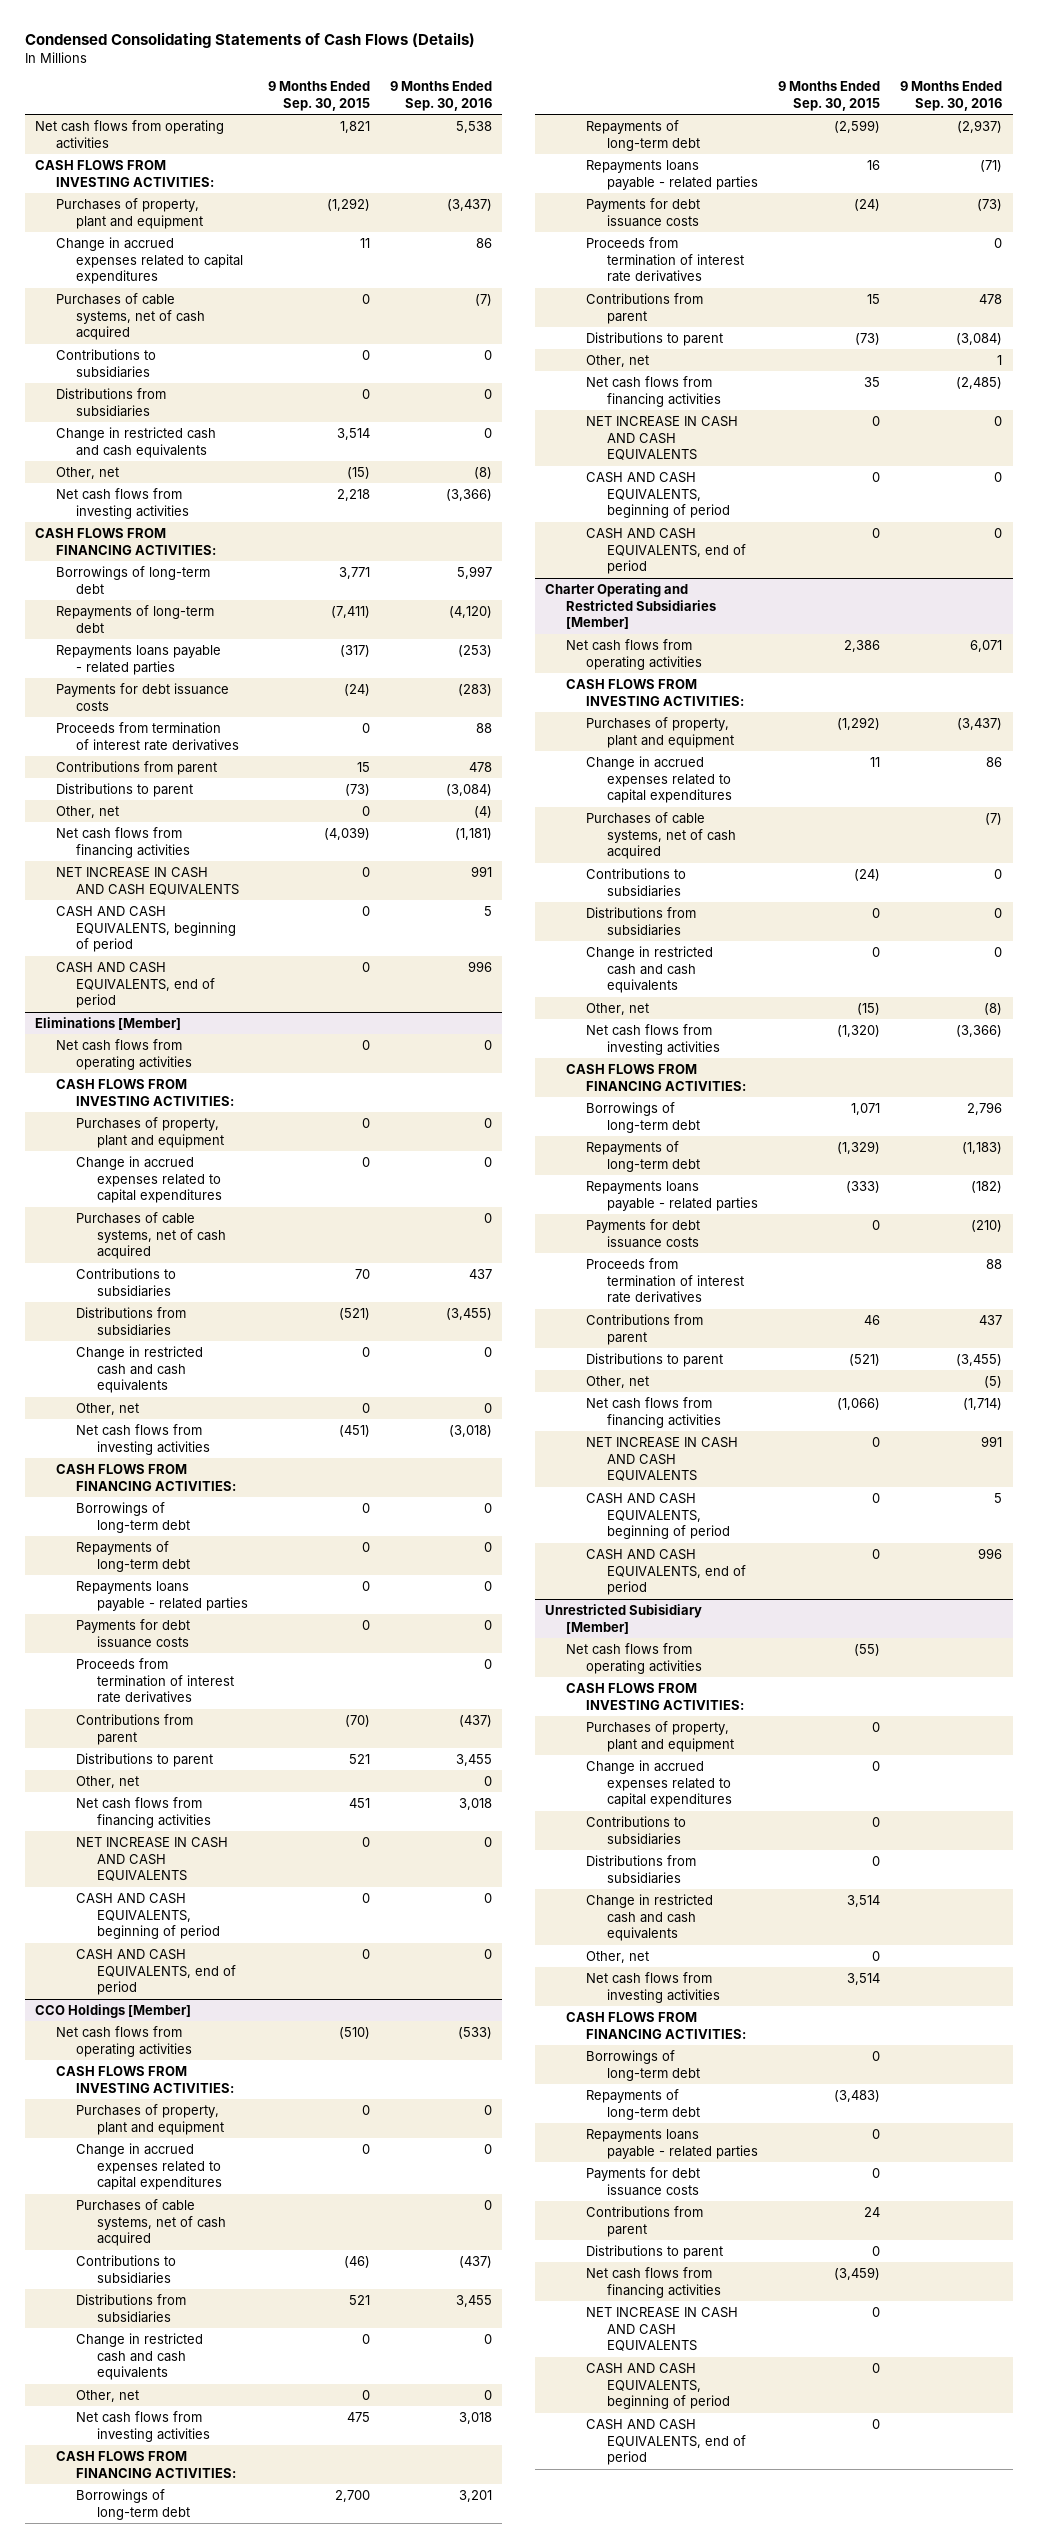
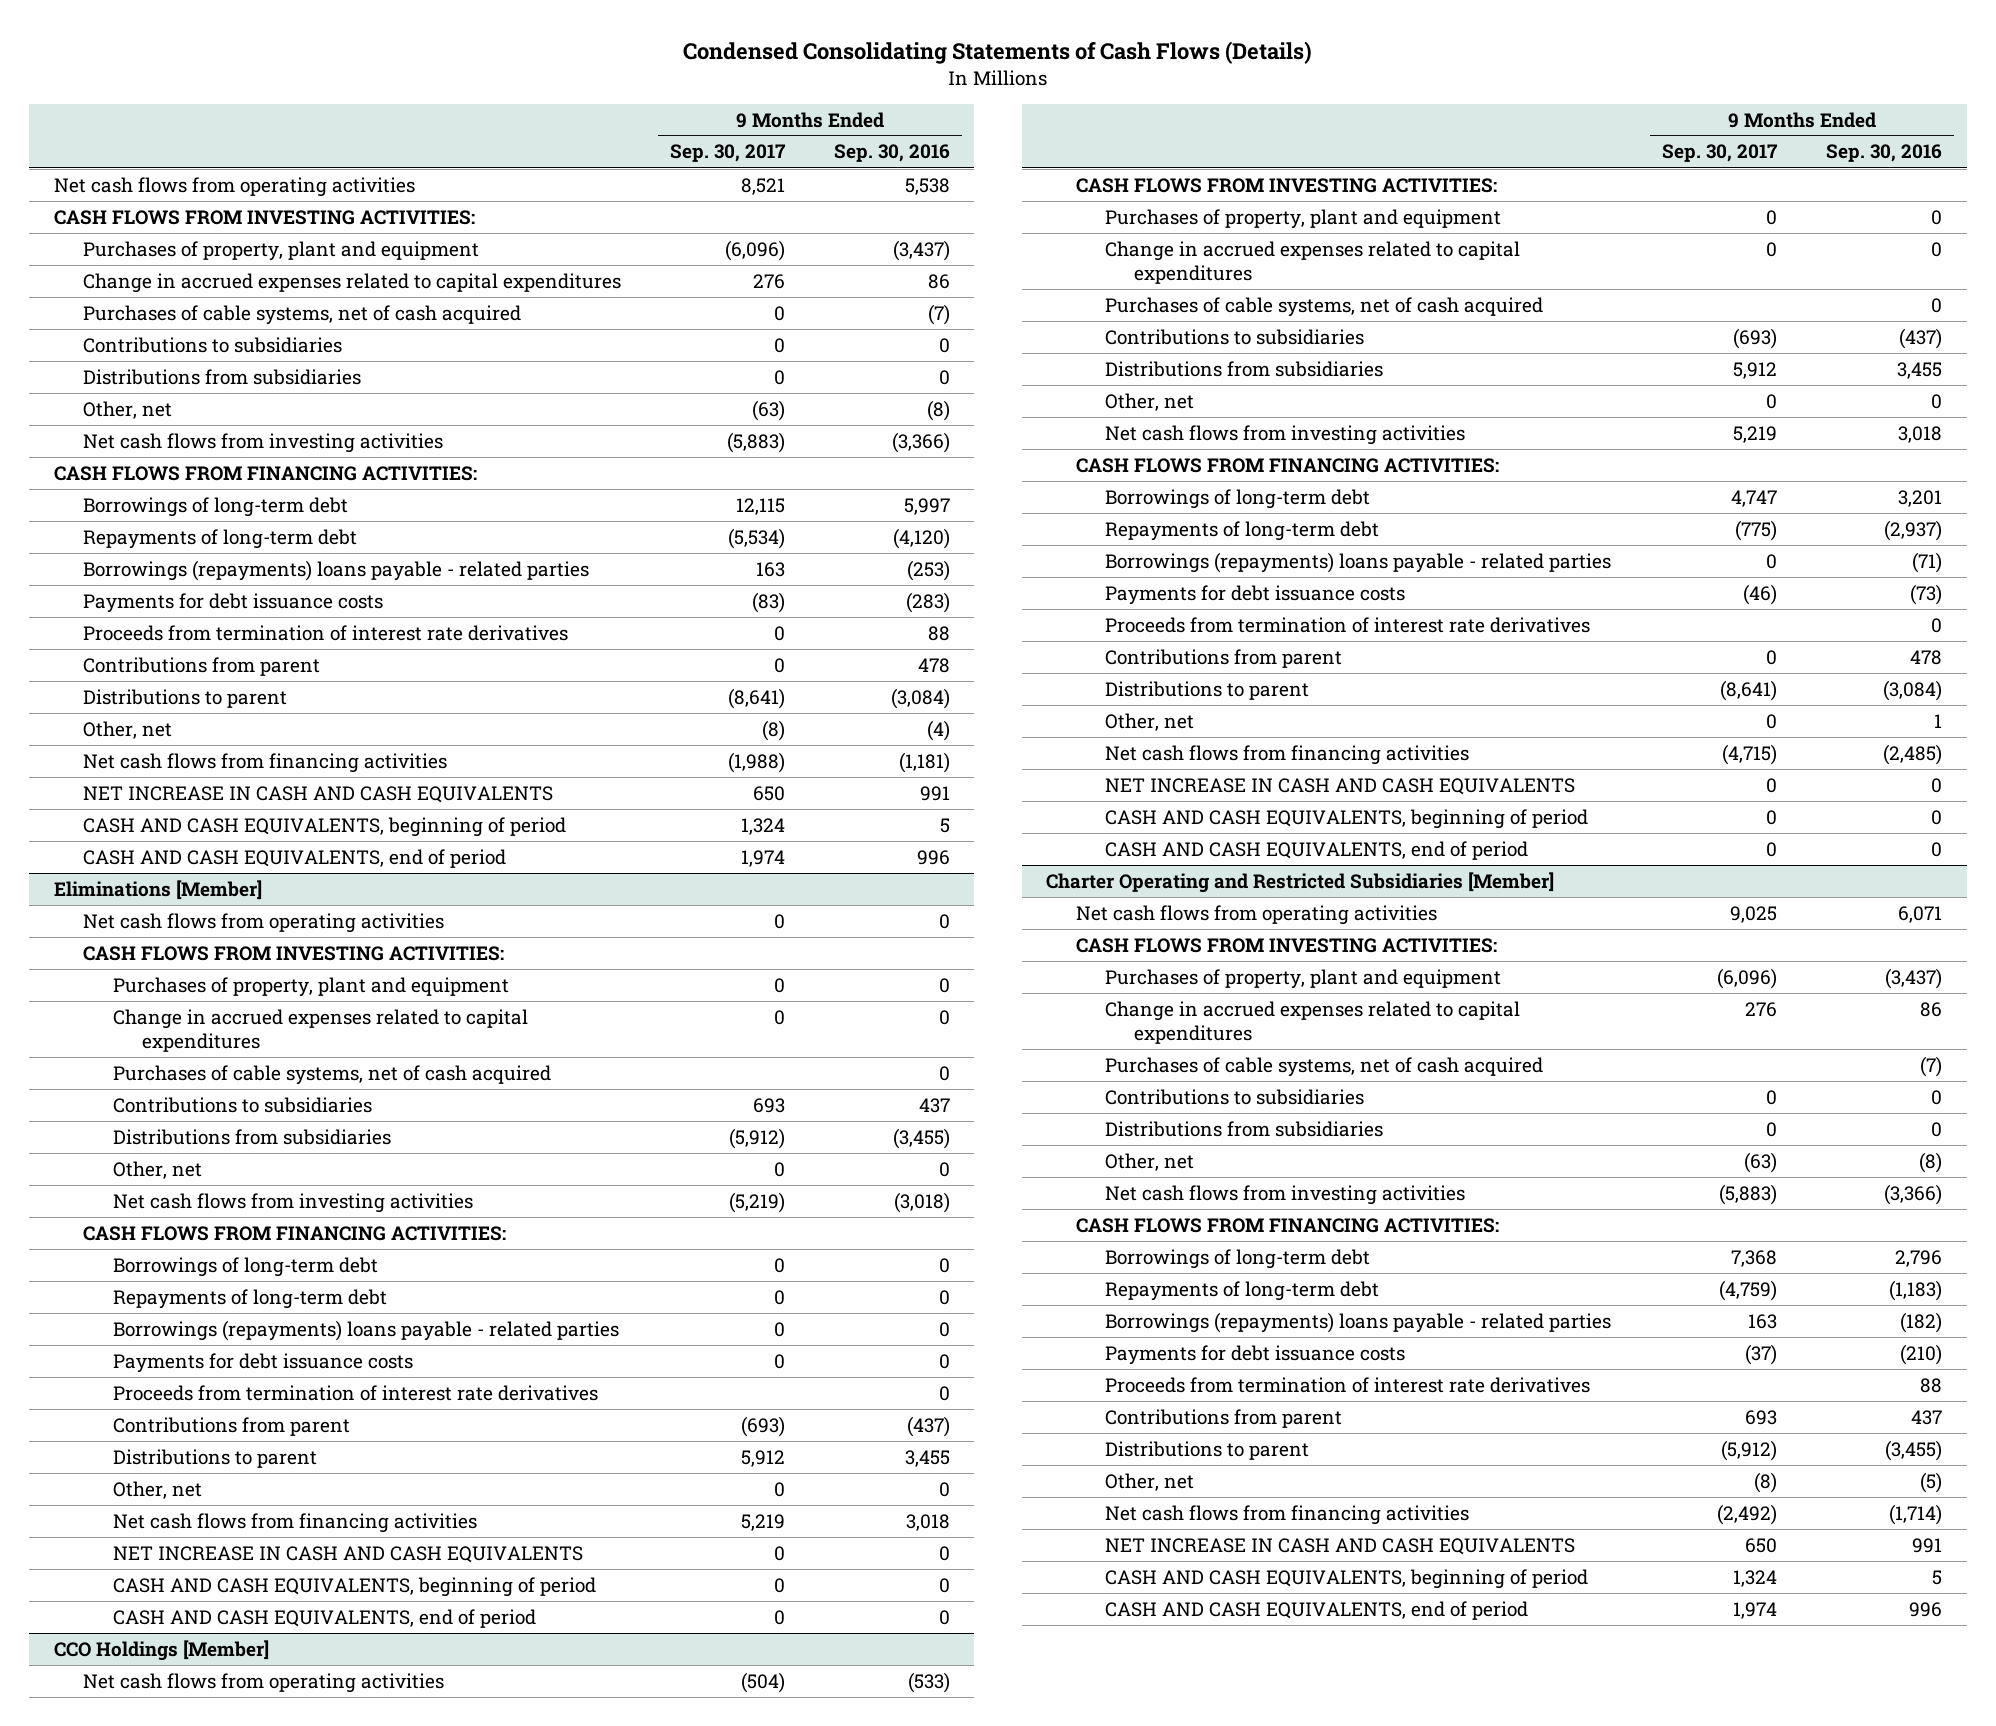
[268,81,371,112] 9 Months Ended Sep. 30, 2015 -> none
none -> [670,144,786,163] Sep. 30, 2017
[55,426,216,458] Change in restricted cash and cash equivalents -> none
[55,644,221,675] Repayments loans payable - related parties -> [83,559,590,581] Borrowings (repayments) loans payable - related parties
[76,1345,204,1394] Change in restricted cash and cash equivalents -> none
[76,1580,249,1611] Repayments loans payable - related parties -> [112,1319,619,1341] Borrowings (repayments) loans payable - related parties
[76,2332,204,2381] Change in restricted cash and cash equivalents -> none
[586,159,759,190] Repayments loans payable - related parties -> [1104,551,1611,573] Borrowings (repayments) loans payable - related parties
[586,945,714,994] Change in restricted cash and cash equivalents -> none
[586,1180,759,1211] Repayments loans payable - related parties -> [1104,1311,1611,1333] Borrowings (repayments) loans payable - related parties
[545,1603,703,1634] Unrestricted Subisidiary [Member] -> none
[565,1642,703,1674] Net cash flows from operating activities -> none
[565,1682,745,1710] CASH FLOWS FROM INVESTING ACTIVITIES: -> none
[586,1720,735,1752] Purchases of property, plant and equipment -> none
[586,1759,733,1808] Change in accrued expenses related to capital expenditures -> none
[586,1815,687,1845] Contributions to subsidiaries -> none
[586,1854,697,1884] Distributions from subsidiaries -> none
[586,1893,714,1942] Change in restricted cash and cash equivalents -> none
[586,1950,650,1963] Other, net -> none
[586,1971,721,2003] Net cash flows from investing activities -> none
[565,2011,747,2039] CASH FLOWS FROM FINANCING ACTIVITIES: -> none
[586,2049,701,2081] Borrowings of long-term debt -> none
[586,2088,701,2120] Repayments of long-term debt -> none
[586,2128,759,2159] Repayments loans payable - related parties -> none
[586,2166,701,2196] Payments for debt issuance costs -> none
[586,2205,704,2237] Contributions from parent -> none
[586,2244,724,2259] Distributions to parent -> none
[586,2266,722,2298] Net cash flows from financing activities -> none
[586,2306,739,2352] NET INCREASE IN CASH AND CASH EQUIVALENTS -> none
[586,2362,731,2410] CASH AND CASH EQUIVALENTS, beginning of period -> none
[586,2418,747,2466] CASH AND CASH EQUIVALENTS, end of period -> none

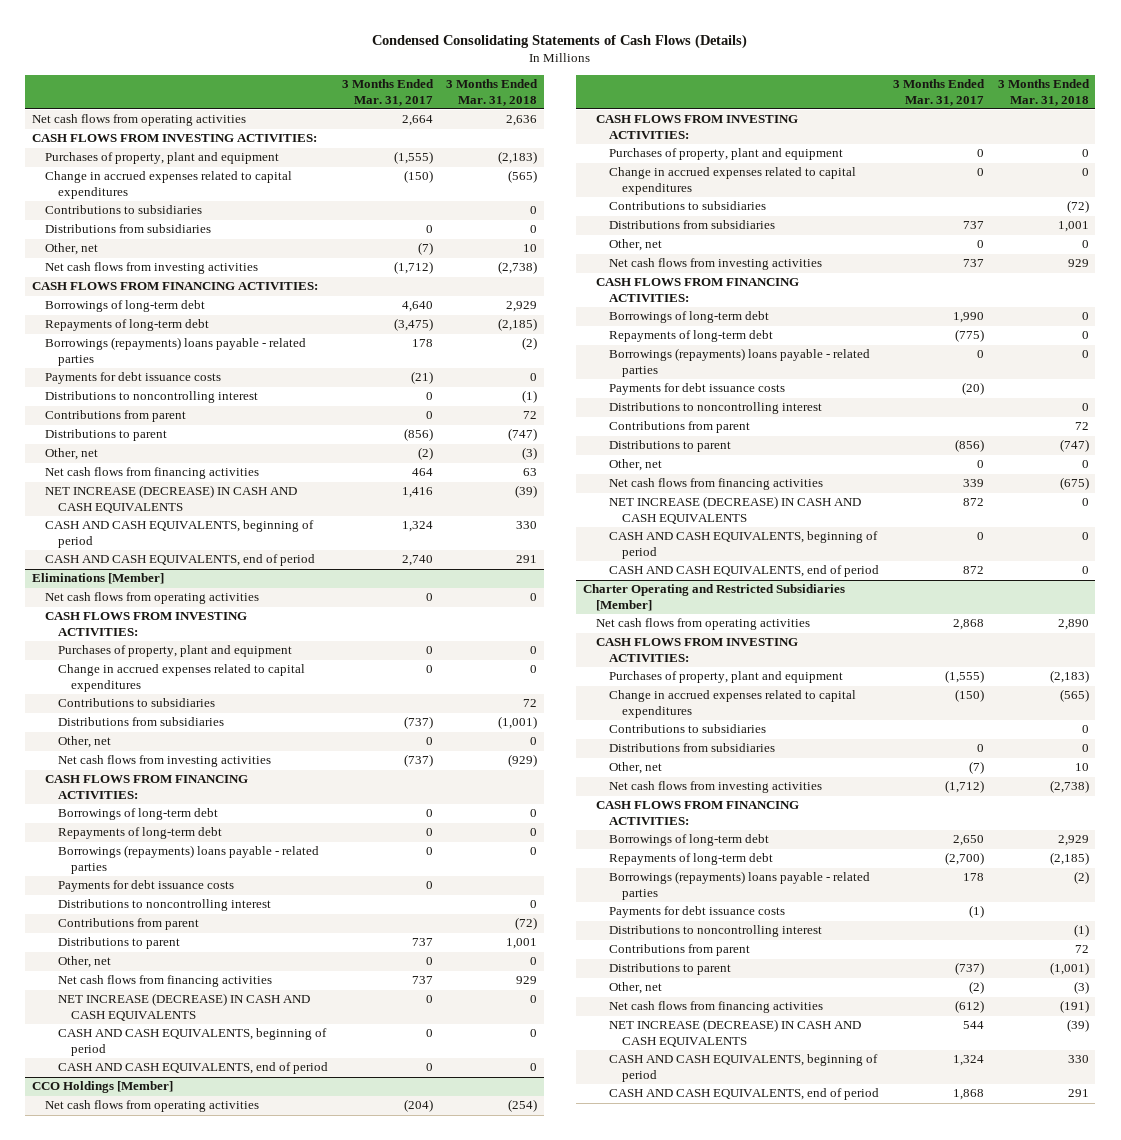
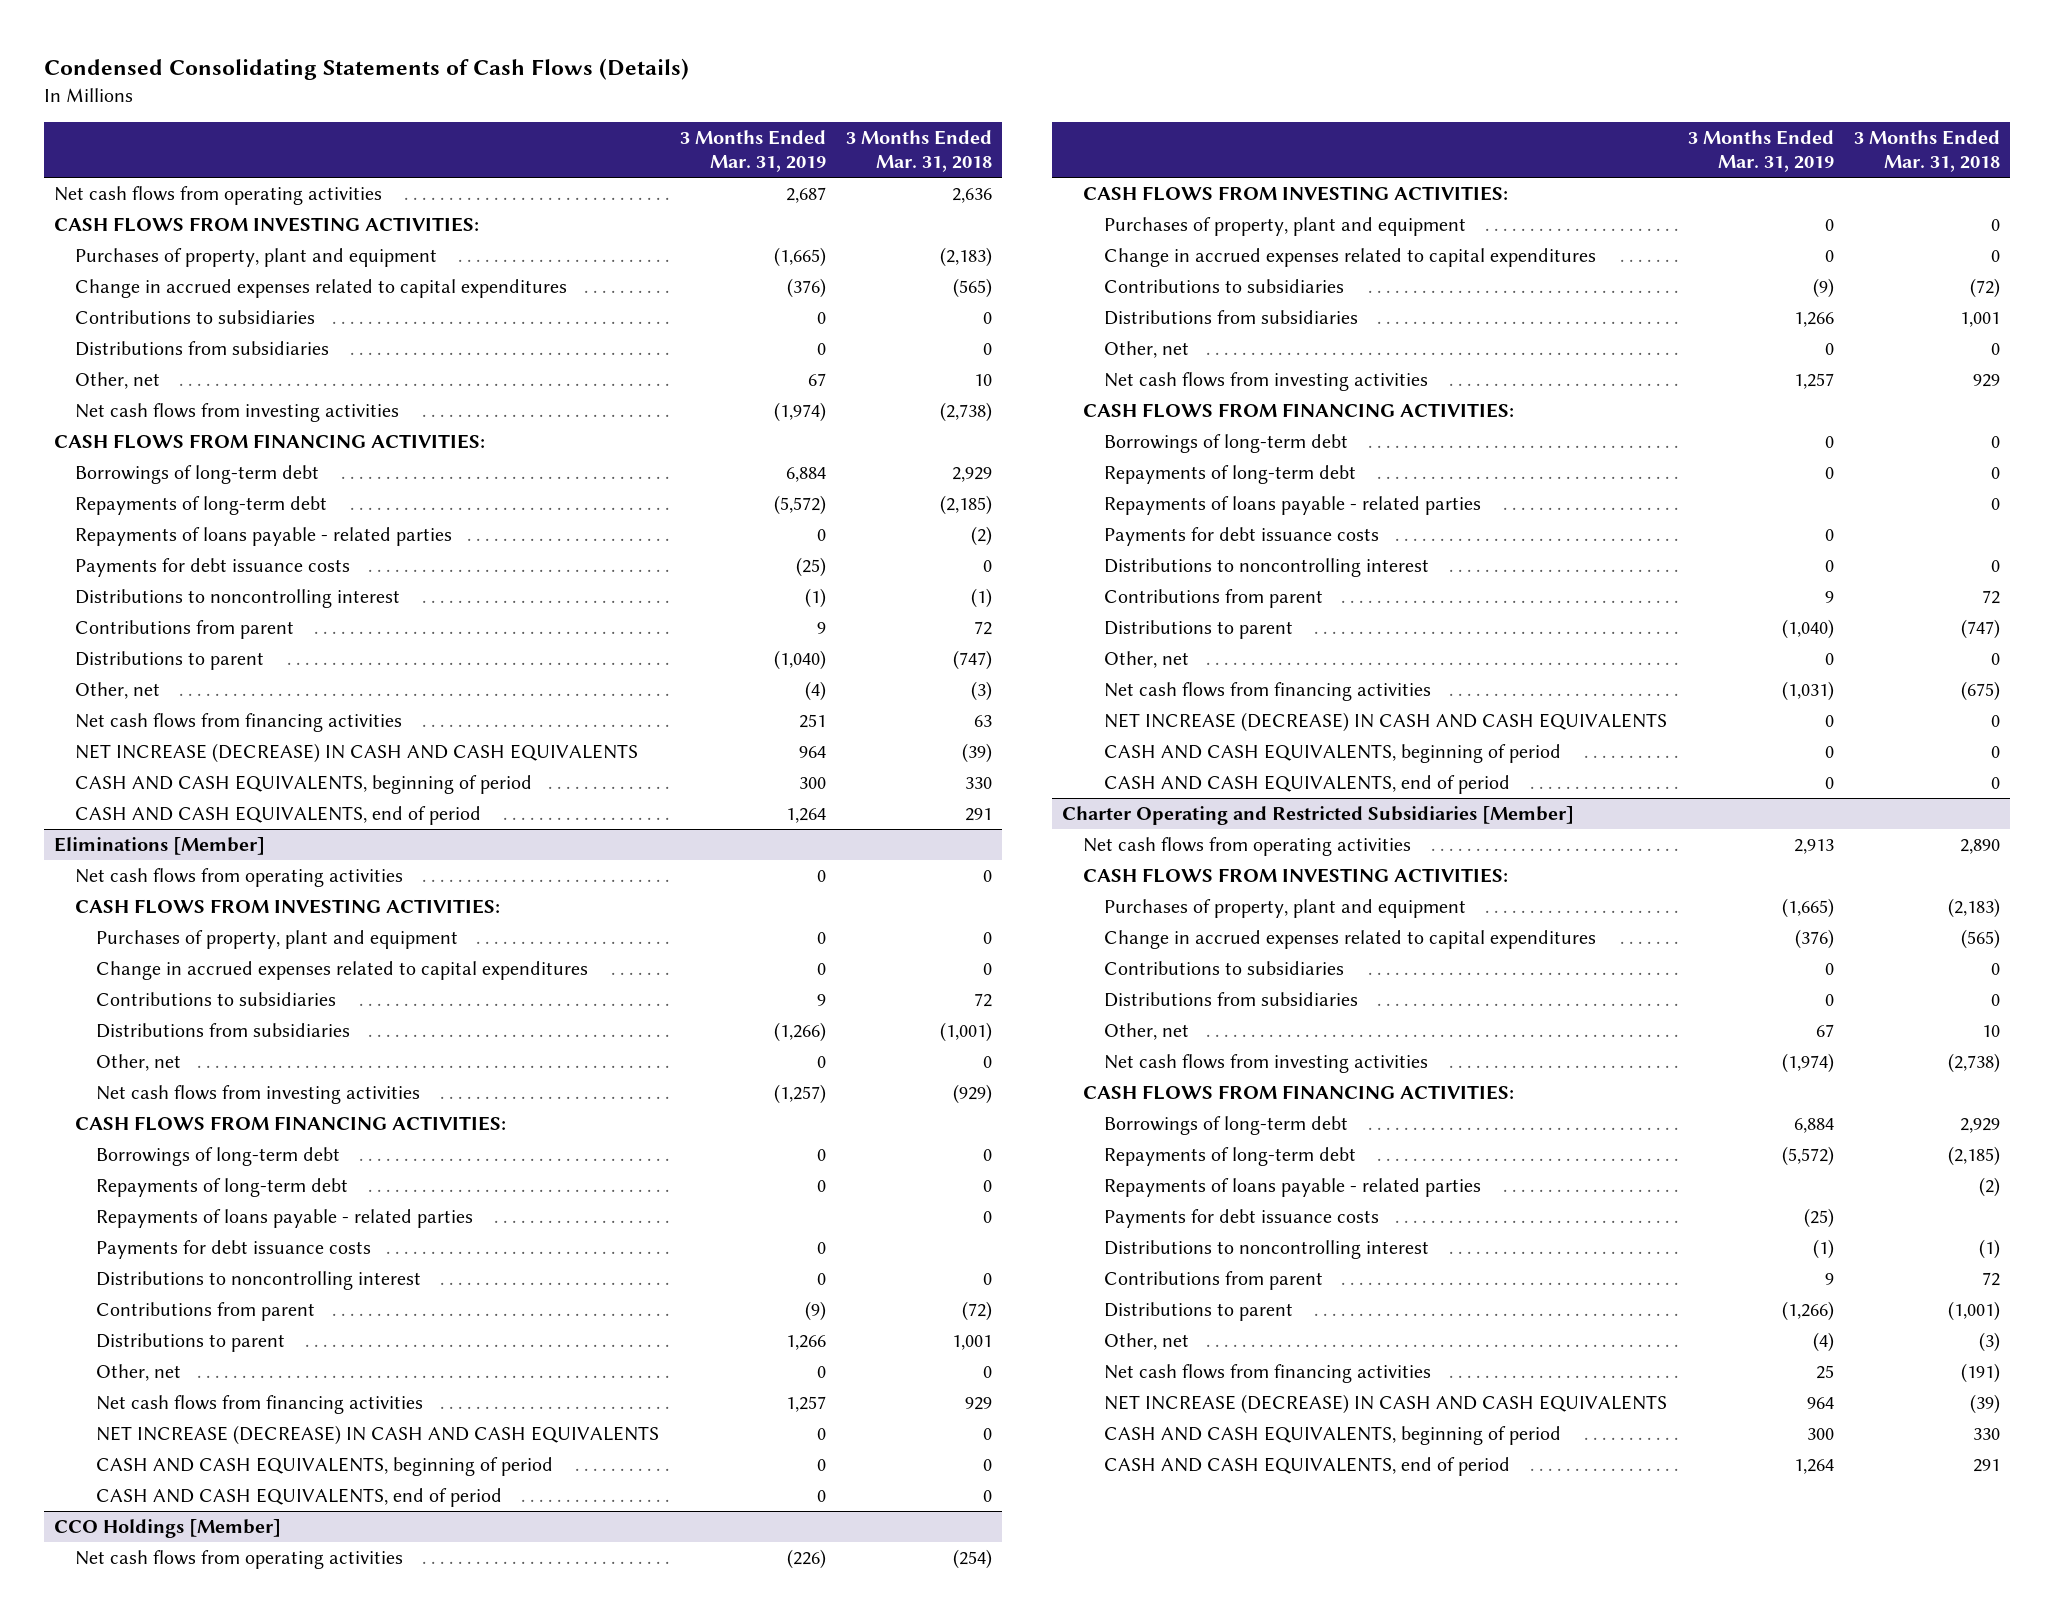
[341,79,434,106] 3 Months Ended Mar. 31, 2017 -> none
none -> [679,129,826,173] 3 Months Ended Mar. 31, 2019
[44,337,306,366] Borrowings (repayments) loans payable - related parties -> [75,527,453,547] Repayments of loans payable - related parties
[57,845,319,874] Borrowings (repayments) loans payable - related parties -> [96,1209,474,1229] Repayments of loans payable - related parties
[608,348,870,377] Borrowings (repayments) loans payable - related parties -> [1104,496,1482,516] Repayments of loans payable - related parties
[608,871,870,900] Borrowings (repayments) loans payable - related parties -> [1104,1178,1482,1198] Repayments of loans payable - related parties

